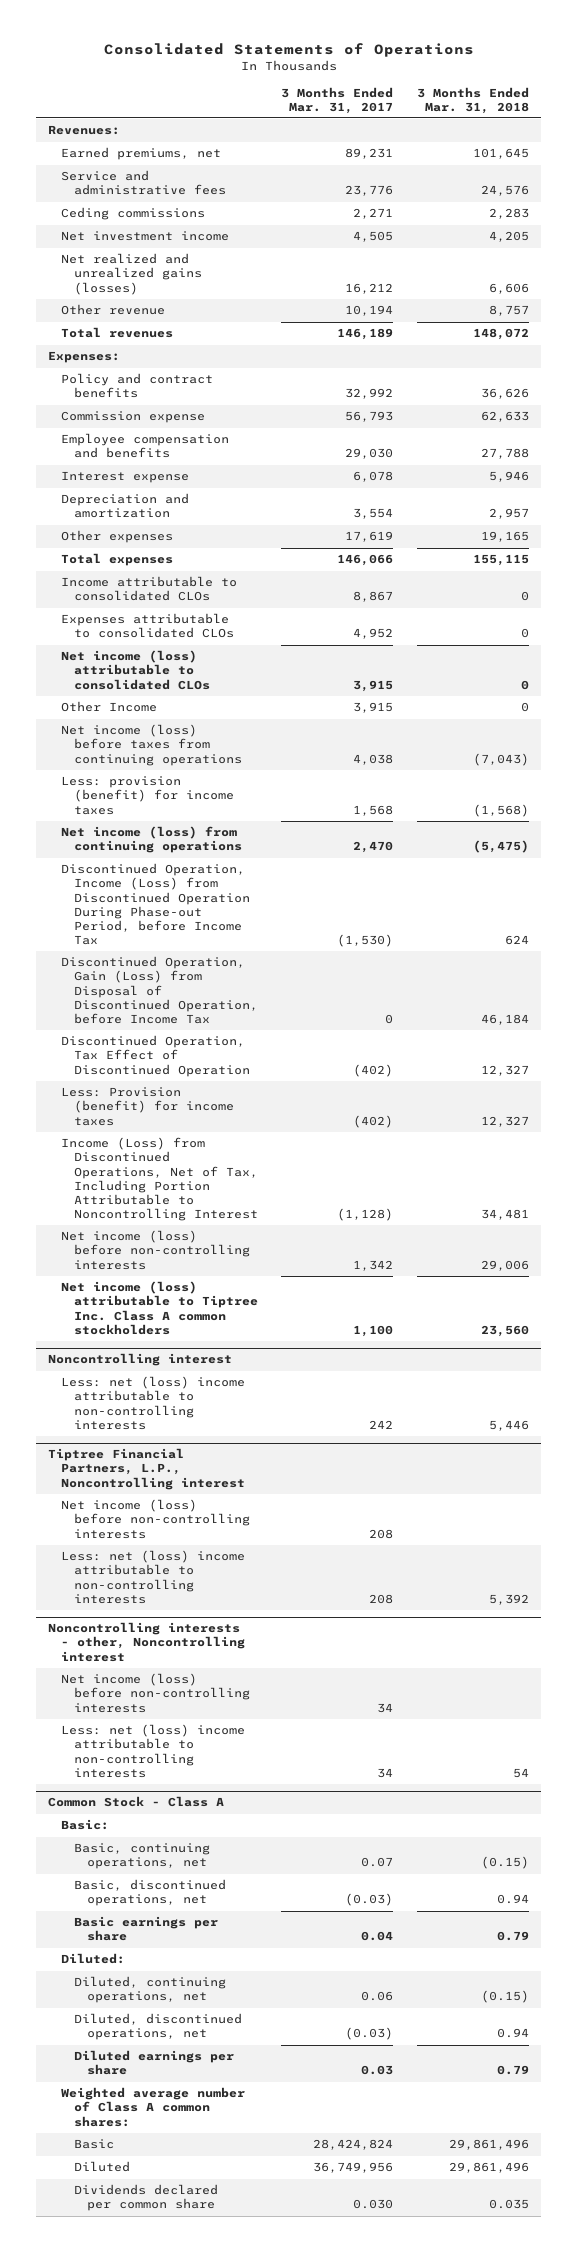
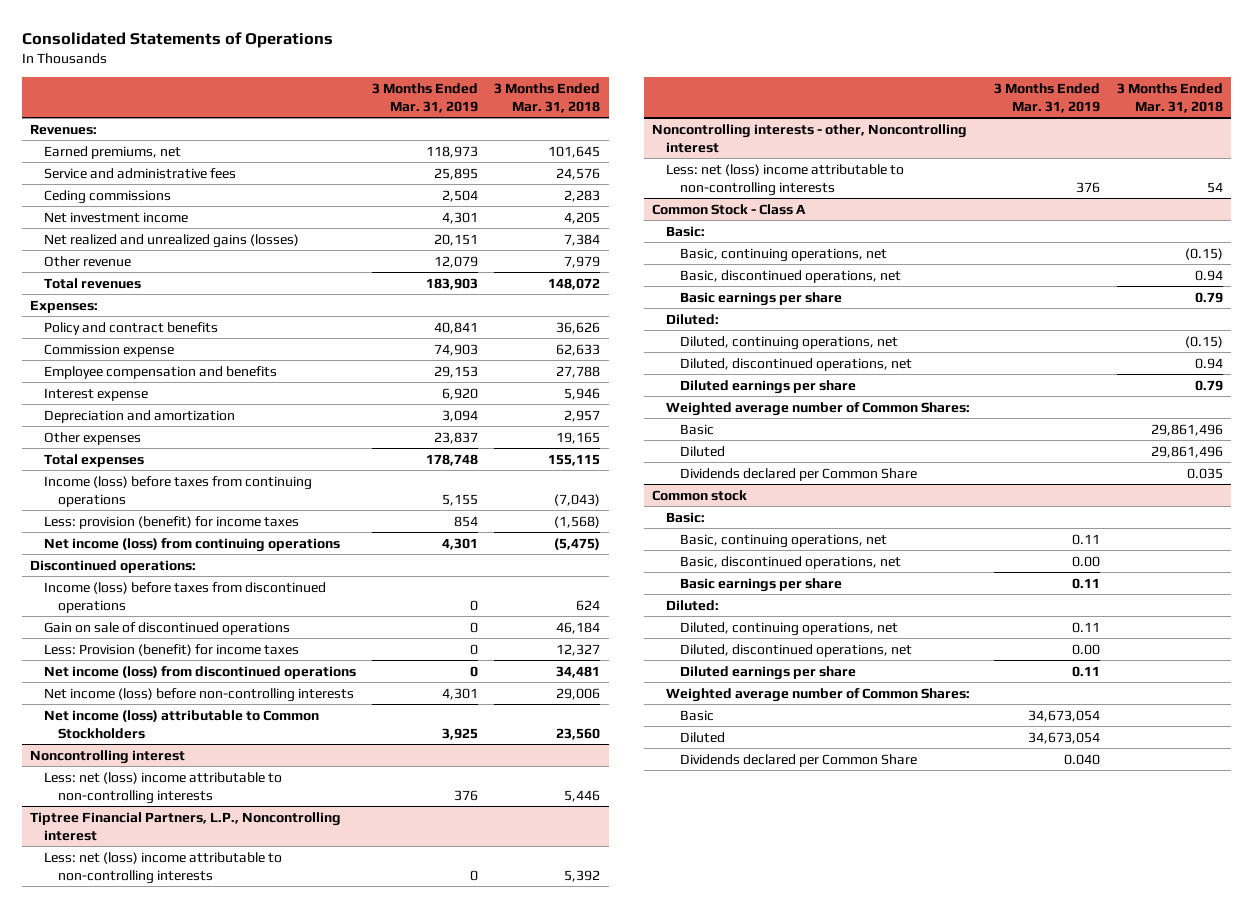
[281,86,394,114] 3 Months Ended Mar. 31, 2017 -> none
none -> [371,82,478,113] 3 Months Ended Mar. 31, 2019
[489,282,530,294] 6,606 -> [564,233,601,246] 7,384
[489,305,530,317] 8,757 -> [564,255,601,268] 7,979
[60,576,237,602] Income attributable to consolidated CLOs -> none
[60,613,234,639] Expenses attributable to consolidated CLOs -> none
[60,650,210,690] Net income (loss) attributable to consolidated CLOs -> none
[60,701,157,713] Other Income -> none
[60,724,242,766] Net income (loss) before taxes from continuing operations -> [43,475,312,507] Income (loss) before taxes from continuing operations
[60,1035,250,1077] Discontinued Operation, Tax Effect of Discontinued Operation -> none
none -> [29,559,196,573] Discontinued operations:
[60,863,250,945] Discontinued Operation, Income (Loss) from Discontinued Operation During Phase-out Period, before Income Tax -> [43,581,326,613] Income (loss) before taxes from discontinued operations
[60,956,258,1024] Discontinued Operation, Gain (Loss) from Disposal of Discontinued Operation, before Income Tax -> [43,621,290,635] Gain on sale of discontinued operations
[60,1137,258,1221] Income (Loss) from Discontinued Operations, Net of Tax, Including Portion Attributable to Noncontrolling Interest -> [43,665,356,679] Net income (loss) from discontinued operations
[60,1281,258,1335] Net income (loss) attributable to Tiptree Inc. Class A common stockholders -> [43,709,319,739] Net income (loss) attributable to Common Stockholders
[60,1499,250,1539] Net income (loss) before non-controlling interests -> none
[60,1673,250,1713] Net income (loss) before non-controlling interests -> none
[60,2087,245,2127] Weighted average number of Class A common shares: -> [666,401,971,416] Weighted average number of Common Shares:
[73,2184,218,2212] Dividends declared per common share -> [679,467,917,481] Dividends declared per Common Share
none -> [652,489,748,501] Common stock
none -> [666,511,706,523] Basic:
none -> [679,533,887,548] Basic, continuing operations, net
none -> [679,555,901,569] Basic, discontinued operations, net
none -> [679,577,842,592] Basic earnings per share
none -> [666,599,720,611] Diluted:
none -> [679,621,898,636] Diluted, continuing operations, net
none -> [679,643,912,657] Diluted, discontinued operations, net
none -> [679,665,856,680] Diluted earnings per share
none -> [666,687,971,702] Weighted average number of Common Shares:
none -> [679,709,714,721] Basic
none -> [679,731,725,743] Diluted
none -> [679,753,917,767] Dividends declared per Common Share

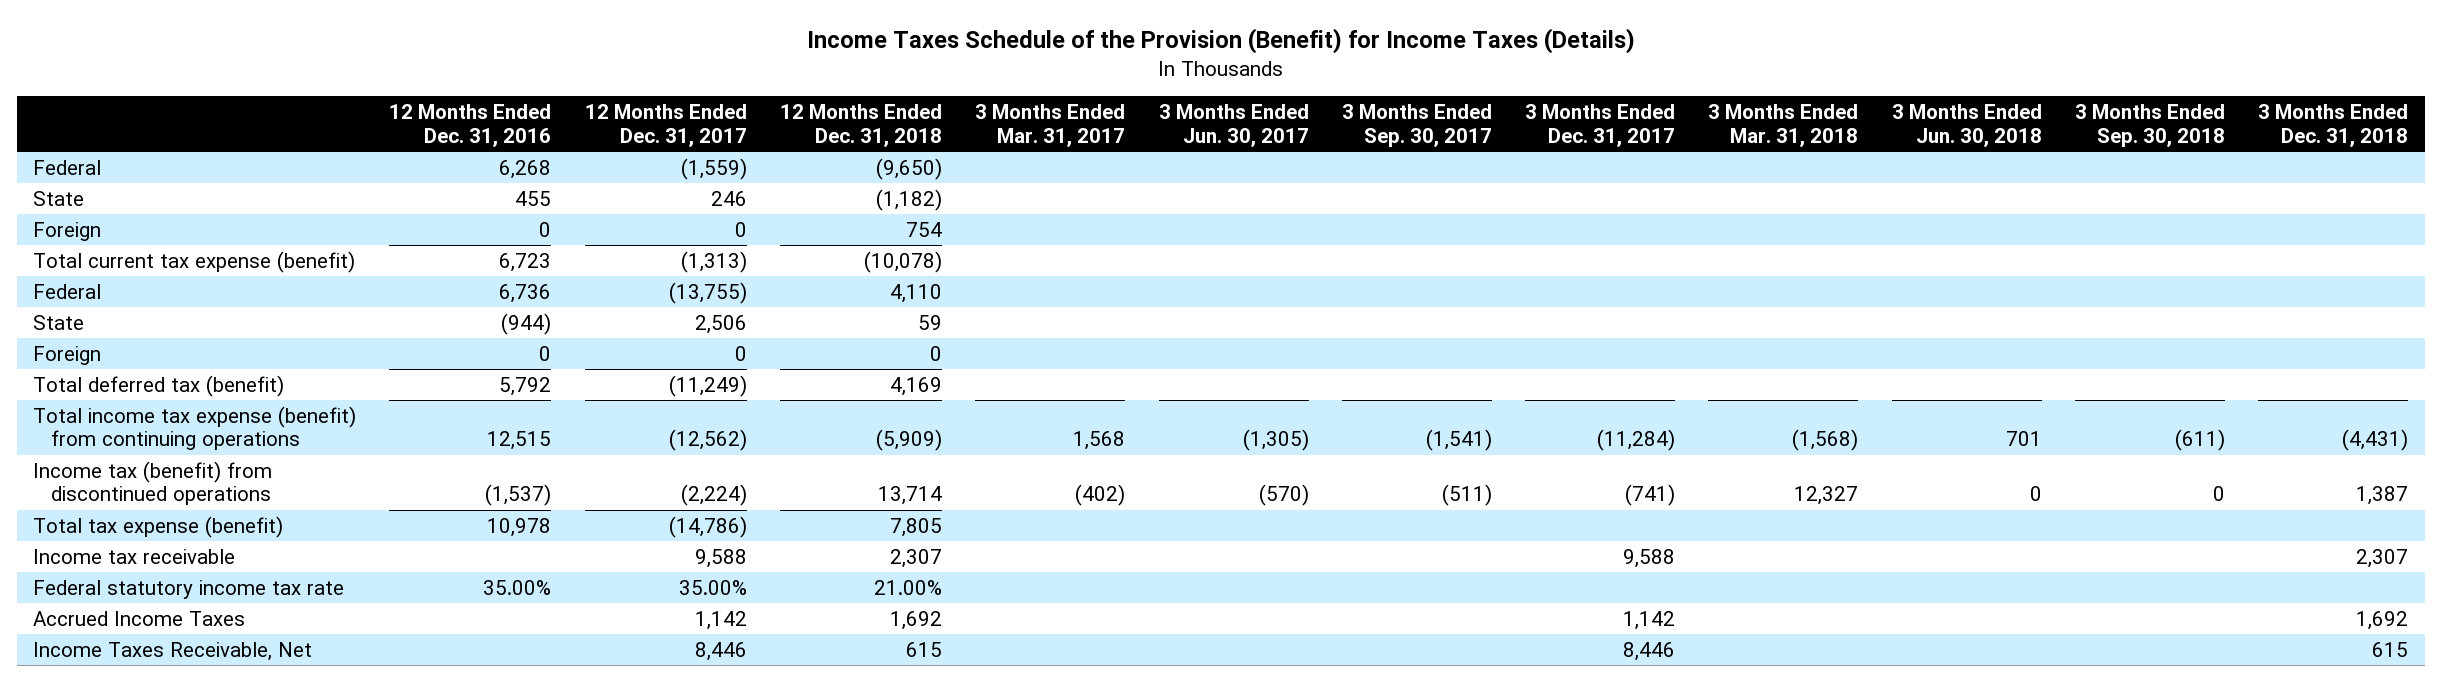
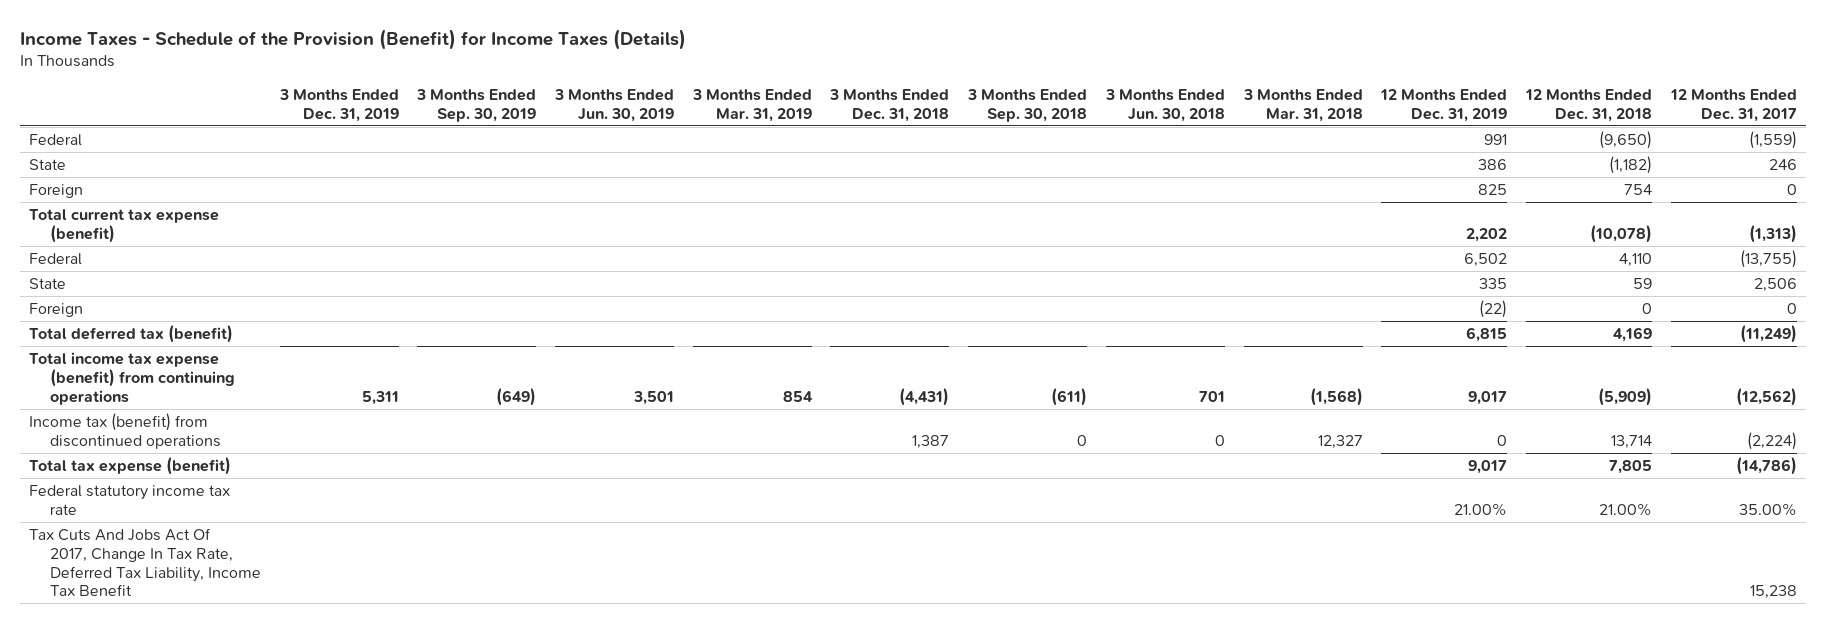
[806,28,1635,55] Income Taxes Schedule of the Provision (Benefit) for Income Taxes (Details) -> [19,28,686,50] Income Taxes - Schedule of the Provision (Benefit) for Income Taxes (Details)
[389,104,552,147] 12 Months Ended Dec. 31, 2016 -> none
[975,104,1126,147] 3 Months Ended Mar. 31, 2017 -> none
[1158,104,1309,147] 3 Months Ended Jun. 30, 2017 -> none
[1341,104,1492,147] 3 Months Ended Sep. 30, 2017 -> none
[1525,104,1676,147] 3 Months Ended Dec. 31, 2017 -> none
none -> [278,88,399,122] 3 Months Ended Dec. 31, 2019
none -> [416,88,537,122] 3 Months Ended Sep. 30, 2019
none -> [554,88,675,122] 3 Months Ended Jun. 30, 2019
none -> [691,88,812,122] 3 Months Ended Mar. 31, 2019
none -> [1380,88,1508,122] 12 Months Ended Dec. 31, 2019
[33,548,236,564] Income tax receivable -> none
[33,610,246,626] Accrued Income Taxes -> none
[33,641,313,661] Income Taxes Receivable, Net -> none
none -> [29,527,261,597] Tax Cuts And Jobs Act Of 2017, Change In Tax Rate, Deferred Tax Liability, Income Tax Benefit

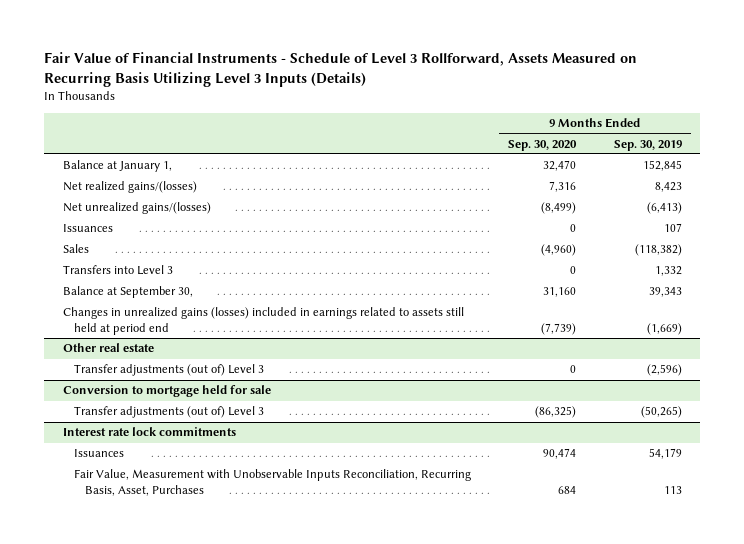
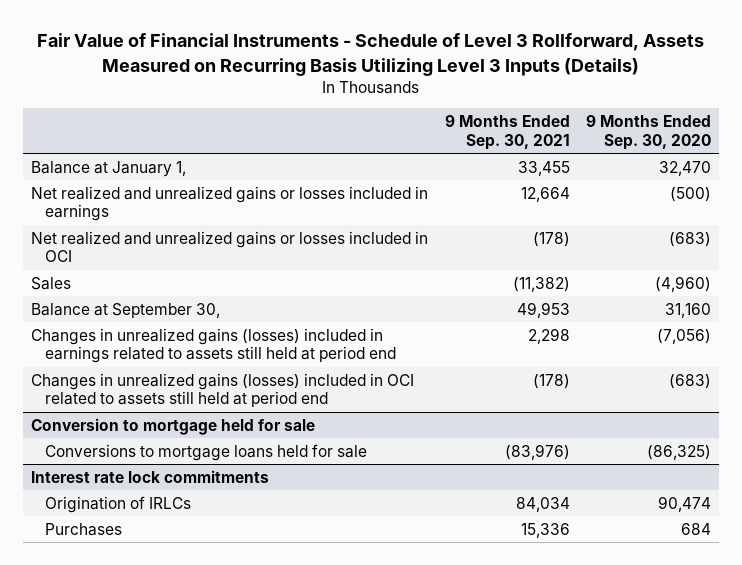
[613,139,682,151] Sep. 30, 2019 -> none
none -> [444,115,570,150] 9 Months Ended Sep. 30, 2021
[62,202,211,215] Net unrealized gains/(losses) -> none
[62,224,113,233] Issuances -> none
[62,181,197,194] Net realized gains/(losses) -> [31,185,429,222] Net realized and unrealized gains or losses included in earnings
[549,181,577,193] 7,316 -> [669,186,711,202] (500)
none -> [31,230,429,263] Net realized and unrealized gains or losses included in OCI
[62,265,173,276] Transfers into Level 3 -> none
[62,343,154,353] Other real estate -> none
[73,364,264,377] Transfer adjustments (out of) Level 3 -> none
[541,323,577,336] (7,739) -> [656,328,711,344] (7,056)
none -> [31,372,415,408] Changes in unrealized gains (losses) included in OCI related to assets still held at period end
[73,406,264,419] Transfer adjustments (out of) Level 3 -> [45,443,368,461] Conversions to mortgage loans held for sale
[73,449,124,458] Issuances -> [45,495,192,513] Origination of IRLCs
[73,469,471,497] Fair Value, Measurement with Unobservable Inputs Reconciliation, Recurring Basis, Asset, Purchases -> [45,522,123,536] Purchases

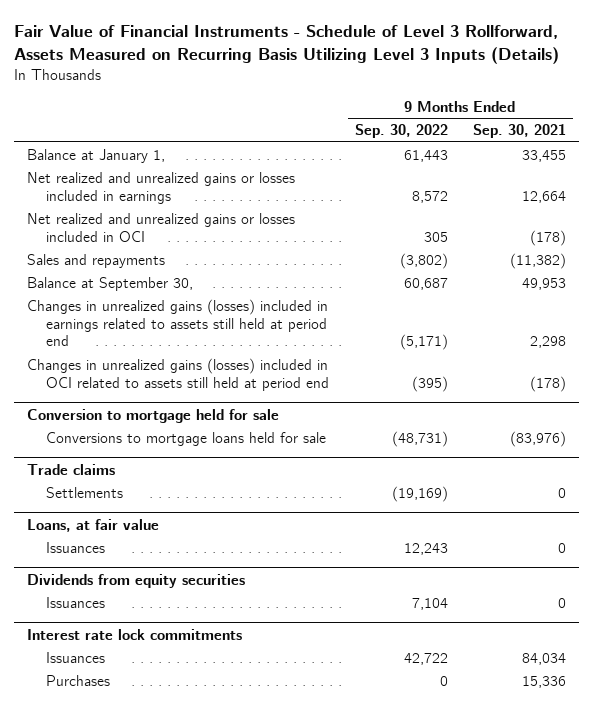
[585,115,711,150] 9 Months Ended Sep. 30, 2020 -> none
none -> [354,124,448,139] Sep. 30, 2022
[31,276,72,290] Sales -> [26,253,165,268] Sales and repayments
none -> [26,463,115,475] Trade claims
none -> [46,486,124,498] Settlements
none -> [26,518,159,532] Loans, at fair value
none -> [46,541,106,553] Issuances
none -> [26,573,245,588] Dividends from equity securities
none -> [46,596,106,608] Issuances
[45,495,192,513] Origination of IRLCs -> [46,651,106,663] Issuances

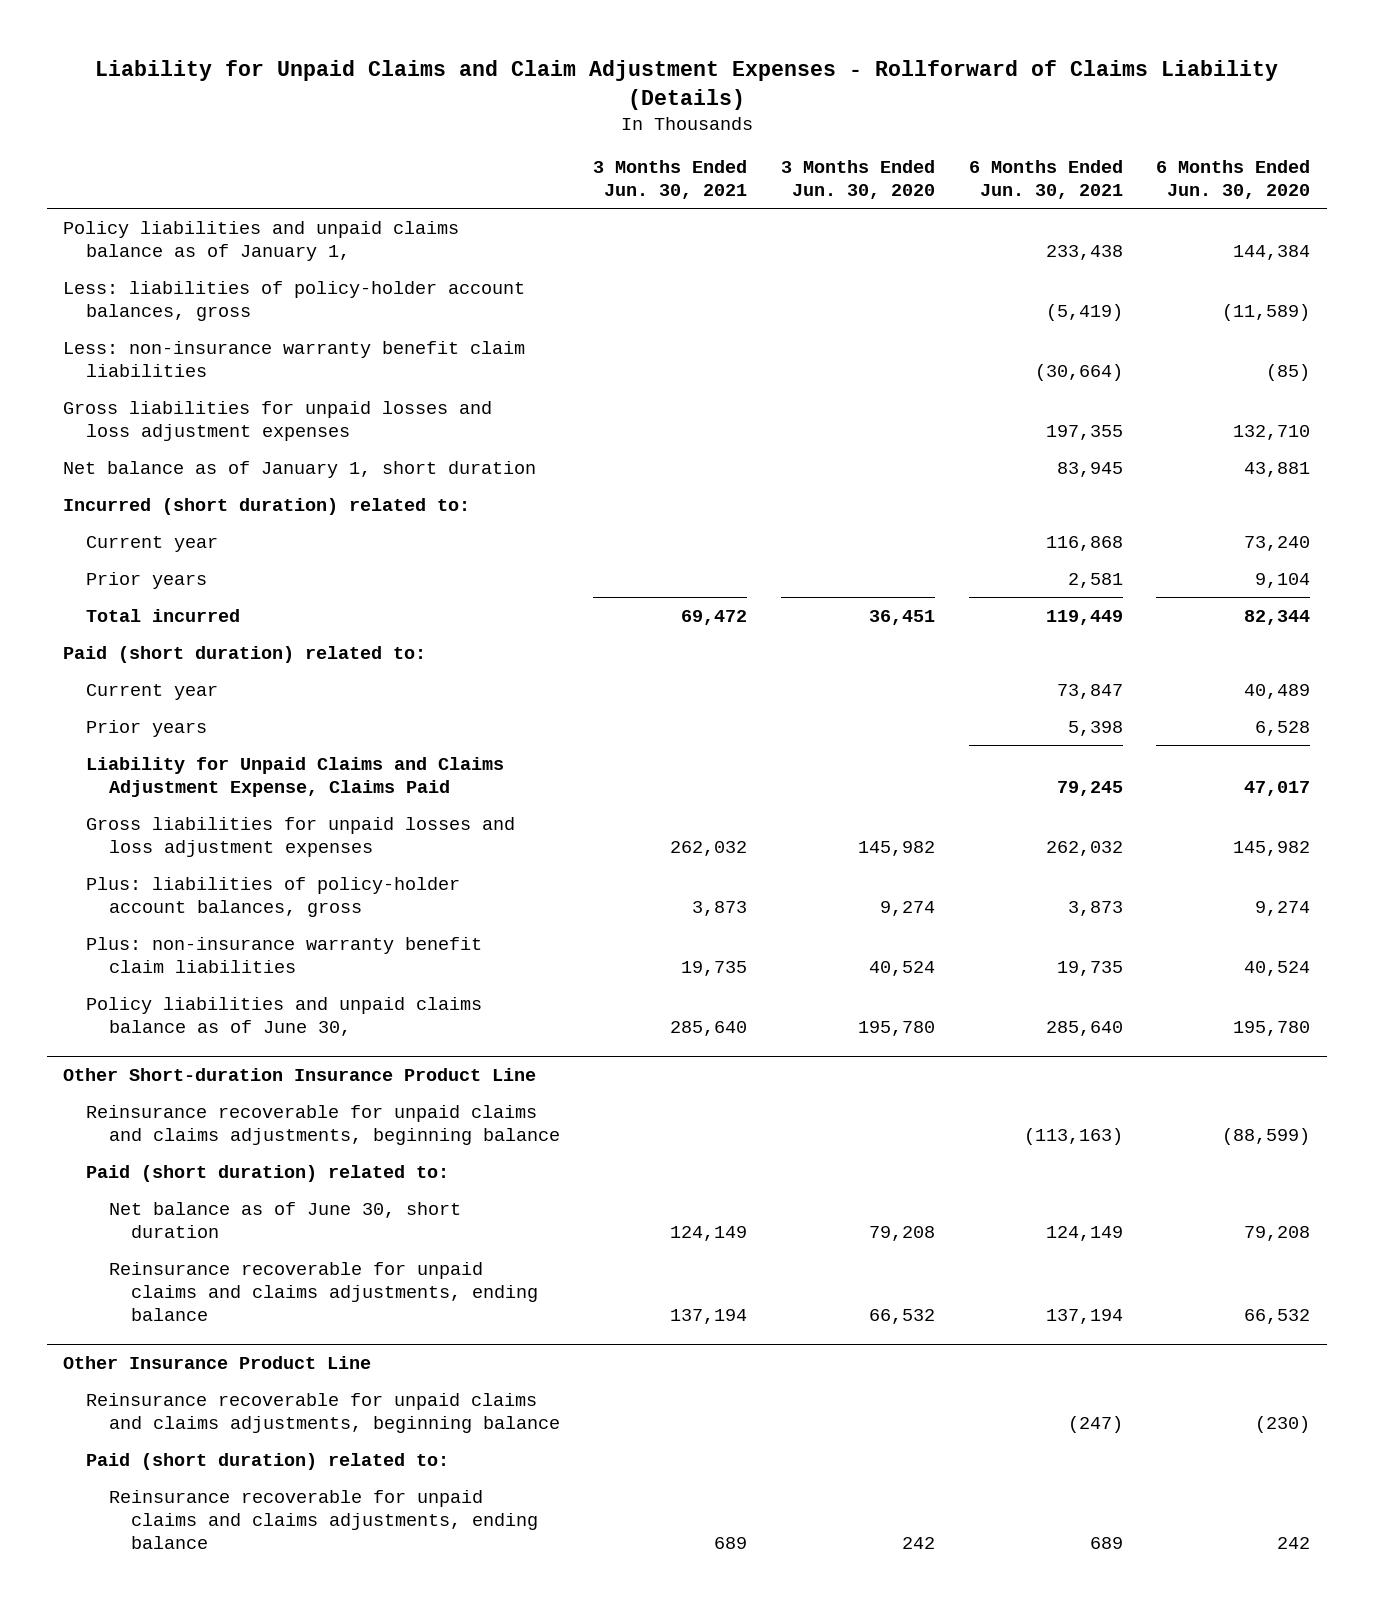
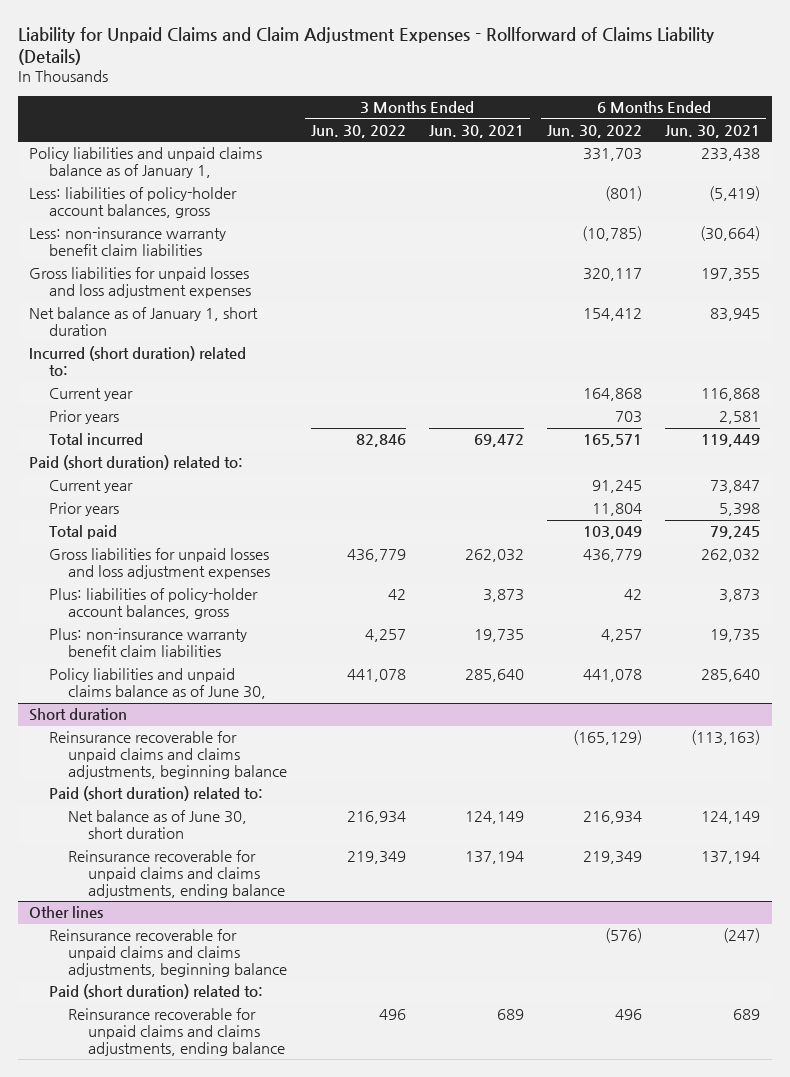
[780,160,935,200] 3 Months Ended Jun. 30, 2020 -> none
[1156,160,1311,200] 6 Months Ended Jun. 30, 2020 -> none
none -> [310,124,406,138] Jun. 30, 2022
none -> [547,124,643,138] Jun. 30, 2022
[86,756,505,797] Liability for Unpaid Claims and Claims Adjustment Expense, Claims Paid -> [48,525,117,540] Total paid
[63,1068,537,1082] Other Short-duration Insurance Product Line -> [29,708,128,722] Short duration
[63,1356,372,1370] Other Insurance Product Line -> [29,906,104,919] Other lines

